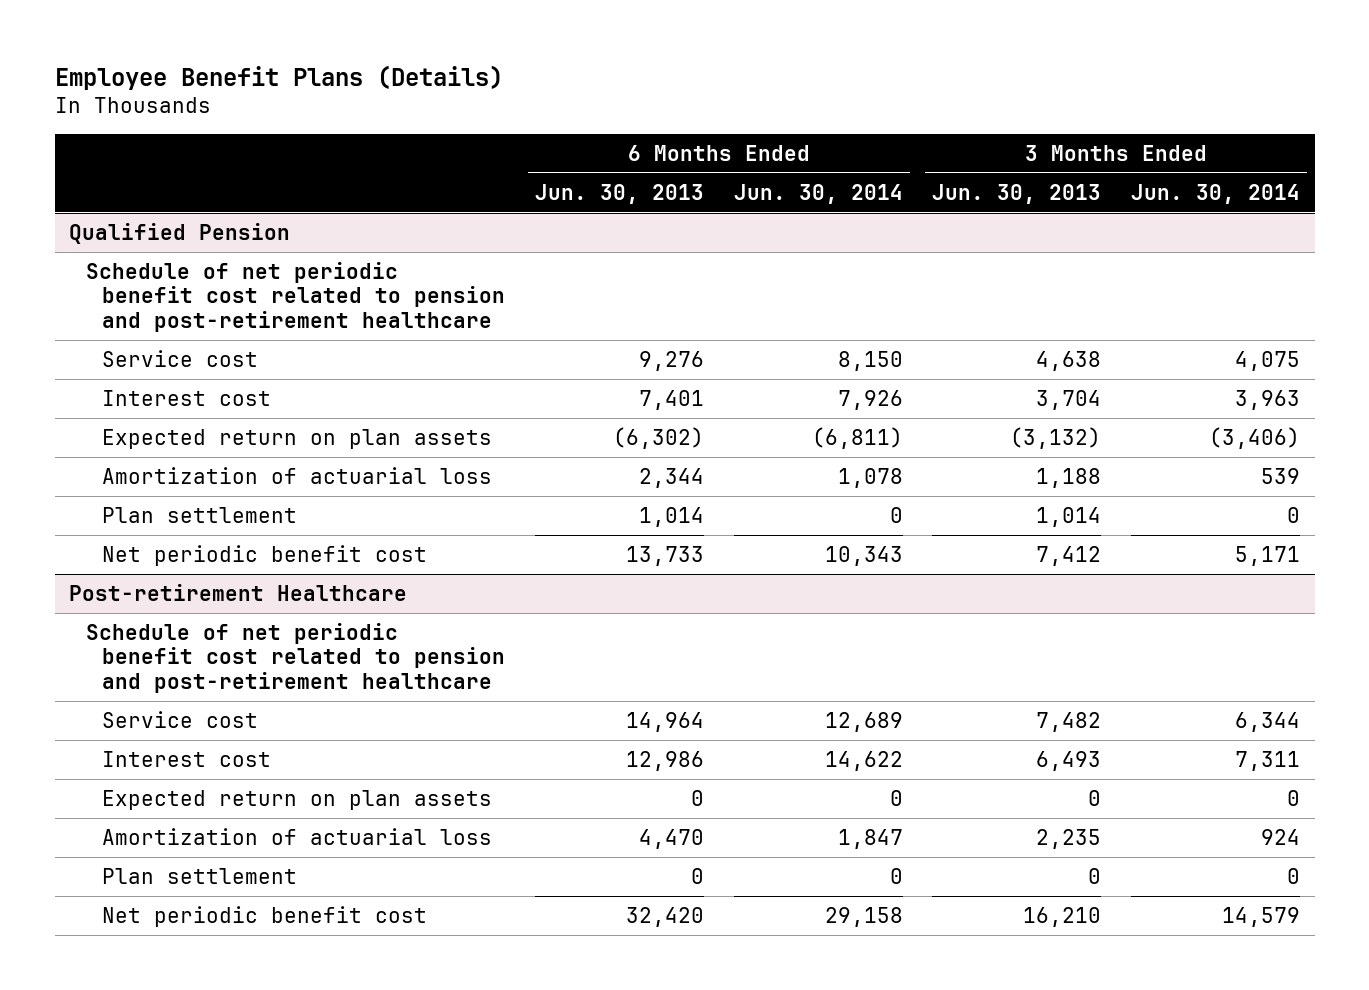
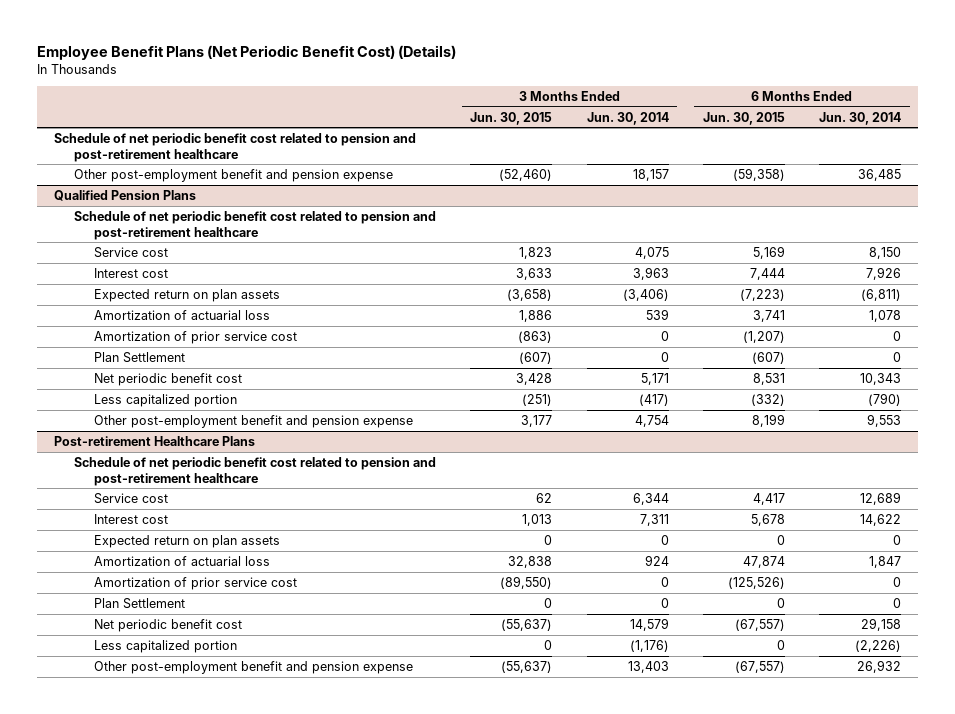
[54,65,503,91] Employee Benefit Plans (Details) -> [37,44,457,60] Employee Benefit Plans (Net Periodic Benefit Cost) (Details)
[535,183,705,204] Jun. 30, 2013 -> none
[932,183,1102,204] Jun. 30, 2013 -> none
none -> [470,111,553,125] Jun. 30, 2015
none -> [702,111,785,125] Jun. 30, 2015
[69,222,291,244] Qualified Pension -> none
none -> [74,168,394,182] Other post-employment benefit and pension expense
none -> [54,189,197,201] Qualified Pension Plans
none -> [74,210,437,240] Schedule of net periodic benefit cost related to pension and post-retirement healthcare
none -> [94,330,298,344] Amortization of prior service cost
[102,506,298,523] Plan settlement -> [94,351,186,363] Plan Settlement
none -> [94,393,238,407] Less capitalized portion
none -> [94,414,414,428] Other post-employment benefit and pension expense
[69,583,408,601] Post-retirement Healthcare -> [54,435,256,446] Post-retirement Healthcare Plans
none -> [94,576,298,590] Amortization of prior service cost
[102,867,298,884] Plan settlement -> [94,597,186,609] Plan Settlement
none -> [94,639,238,653] Less capitalized portion
none -> [94,660,414,674] Other post-employment benefit and pension expense

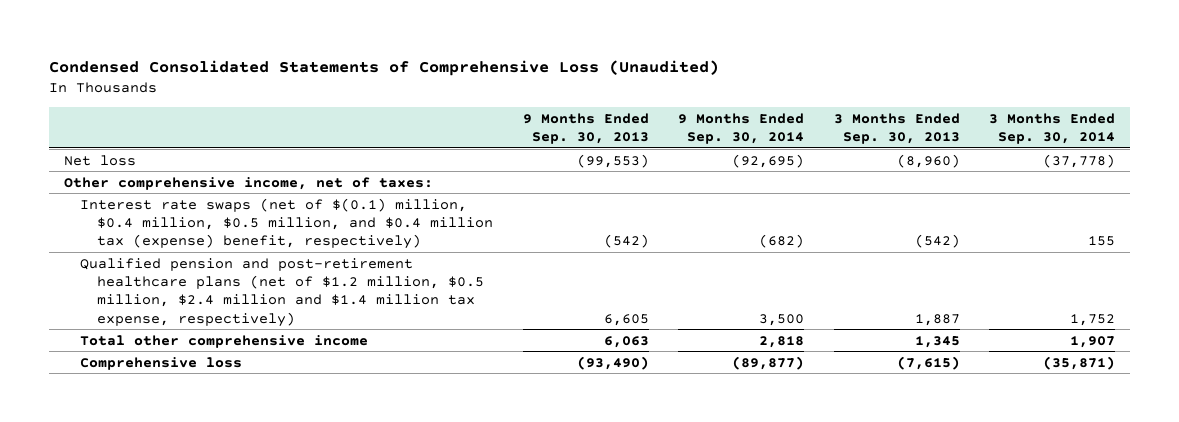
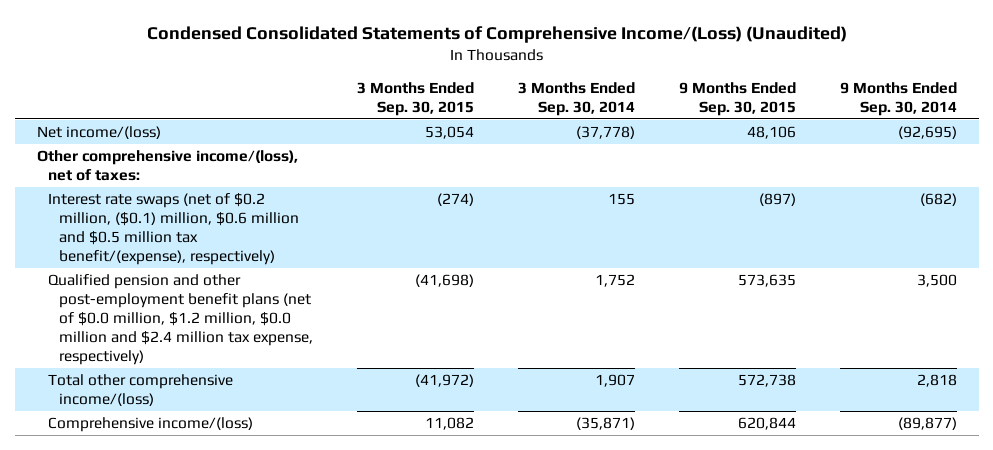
[49,60,720,77] Condensed Consolidated Statements of Comprehensive Loss (Unaudited) -> [146,26,847,44] Condensed Consolidated Statements of Comprehensive Income/(Loss) (Unaudited)
[522,112,649,145] 9 Months Ended Sep. 30, 2013 -> none
[833,112,960,145] 3 Months Ended Sep. 30, 2013 -> none
none -> [356,81,474,116] 3 Months Ended Sep. 30, 2015
none -> [678,81,796,116] 9 Months Ended Sep. 30, 2015
[63,154,136,166] Net loss -> [36,126,161,140] Net income/(loss)
[63,176,433,190] Other comprehensive income, net of taxes: -> [36,150,298,182] Other comprehensive income/(loss), net of taxes:
[80,197,494,250] Interest rate swaps (net of $(0.1) million, $0.4 million, $0.5 million, and $0.4 million tax (expense) benefit, respectively) -> [47,193,299,265] Interest rate swaps (net of $0.2 million, ($0.1) million, $0.6 million and $0.5 million tax benefit/(expense), respectively)
[80,257,485,327] Qualified pension and post-retirement healthcare plans (net of $1.2 million, $0.5 million, $2.4 million and $1.4 million tax expense, respectively) -> [47,274,313,365] Qualified pension and other post-employment benefit plans (net of $0.0 million, $1.2 million, $0.0 million and $2.4 million tax expense, respectively)
[80,334,369,348] Total other comprehensive income -> [47,374,233,407] Total other comprehensive income/(loss)
[80,356,243,370] Comprehensive loss -> [47,417,253,433] Comprehensive income/(loss)

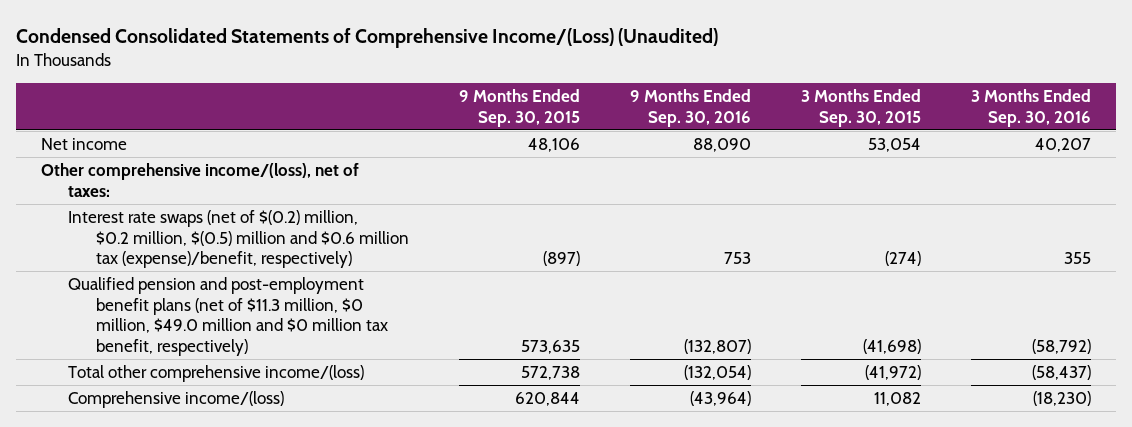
[517,81,635,116] 3 Months Ended Sep. 30, 2014 -> none
[839,81,957,116] 9 Months Ended Sep. 30, 2014 -> none
none -> [629,89,751,127] 9 Months Ended Sep. 30, 2016
none -> [971,89,1092,127] 3 Months Ended Sep. 30, 2016
[36,126,161,140] Net income/(loss) -> [41,137,128,150] Net income
[47,193,299,265] Interest rate swaps (net of $0.2 million, ($0.1) million, $0.6 million and $0.5 million tax benefit/(expense), respectively) -> [68,209,409,269] Interest rate swaps (net of $(0.2) million, $0.2 million, $(0.5) million and $0.6 million tax (expense)/benefit, respectively)
[47,274,313,365] Qualified pension and other post-employment benefit plans (net of $0.0 million, $1.2 million, $0.0 million and $2.4 million tax expense, respectively) -> [68,276,388,357] Qualified pension and post-employment benefit plans (net of $11.3 million, $0 million, $49.0 million and $0 million tax benefit, respectively)

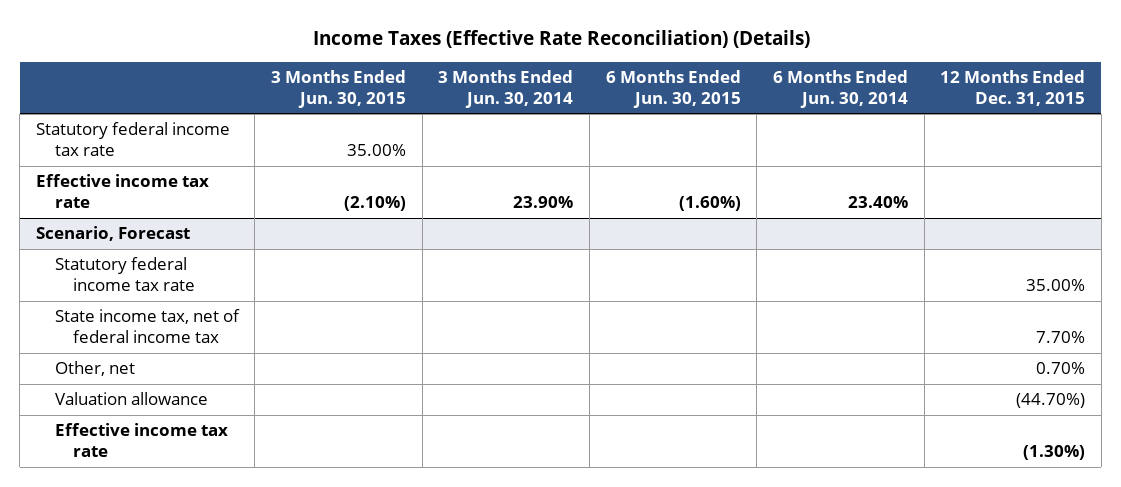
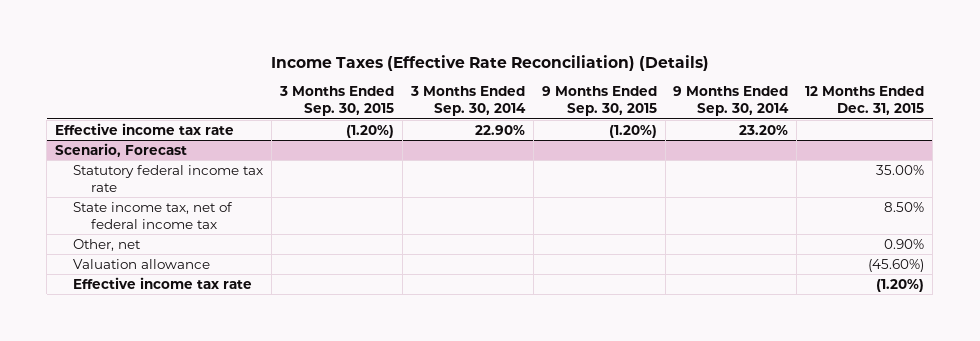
[270,69,406,108] 3 Months Ended Jun. 30, 2015 -> none
[438,69,574,108] 3 Months Ended Jun. 30, 2014 -> none
[605,69,741,108] 6 Months Ended Jun. 30, 2015 -> none
[772,69,908,108] 6 Months Ended Jun. 30, 2014 -> none
none -> [278,86,394,117] 3 Months Ended Sep. 30, 2015
none -> [409,86,526,117] 3 Months Ended Sep. 30, 2014
none -> [541,86,657,117] 9 Months Ended Sep. 30, 2015
none -> [673,86,790,117] 9 Months Ended Sep. 30, 2014
[35,122,230,157] Statutory federal income tax rate -> none
[1036,331,1086,344] 7.70% -> [884,201,925,212] 8.50%
[1036,362,1086,375] 0.70% -> [884,238,925,249] 0.90%
[1016,393,1086,409] (44.70%) -> [868,258,925,272] (45.60%)
[1023,445,1086,461] (1.30%) -> [876,278,925,292] (1.20%)

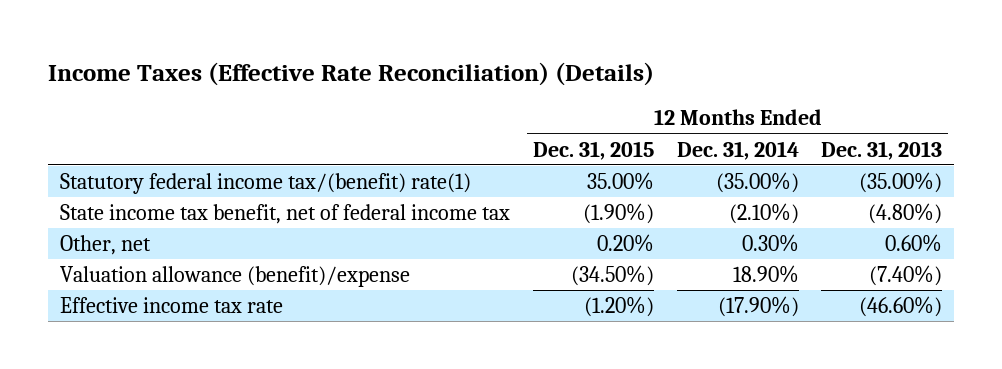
[278,86,394,117] 3 Months Ended Sep. 30, 2015 -> none
[409,86,526,117] 3 Months Ended Sep. 30, 2014 -> none
[541,86,657,117] 9 Months Ended Sep. 30, 2015 -> none
[673,86,790,117] 9 Months Ended Sep. 30, 2014 -> none
none -> [676,140,799,160] Dec. 31, 2014
none -> [821,140,943,160] Dec. 31, 2013
[55,122,235,135] Effective income tax rate -> none
[55,142,188,157] Scenario, Forecast -> none
[72,164,263,192] Statutory federal income tax rate -> [59,172,471,194] Statutory federal income tax/(benefit) rate(1)
[72,201,233,229] State income tax, net of federal income tax -> [59,203,510,224] State income tax benefit, net of federal income tax
[884,201,925,212] 8.50% -> [582,202,654,224] (1.90%)
[884,238,925,249] 0.90% -> [596,233,654,252] 0.20%
[72,258,210,269] Valuation allowance -> [59,265,410,287] Valuation allowance (benefit)/expense
[868,258,925,272] (45.60%) -> [570,264,654,286] (34.50%)

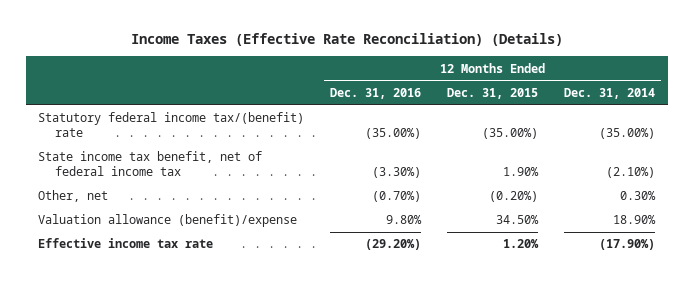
[821,140,943,160] Dec. 31, 2013 -> none
none -> [330,87,422,99] Dec. 31, 2016
[59,172,471,194] Statutory federal income tax/(benefit) rate(1) -> [38,112,305,138] Statutory federal income tax/(benefit) rate
[586,171,654,190] 35.00% -> [482,128,539,140] (35.00%)
[582,202,654,224] (1.90%) -> [503,167,540,177] 1.90%
[596,233,654,252] 0.20% -> [489,191,539,203] (0.20%)
[570,264,654,286] (34.50%) -> [496,215,540,225] 34.50%
[583,295,654,317] (1.20%) -> [503,239,540,249] 1.20%

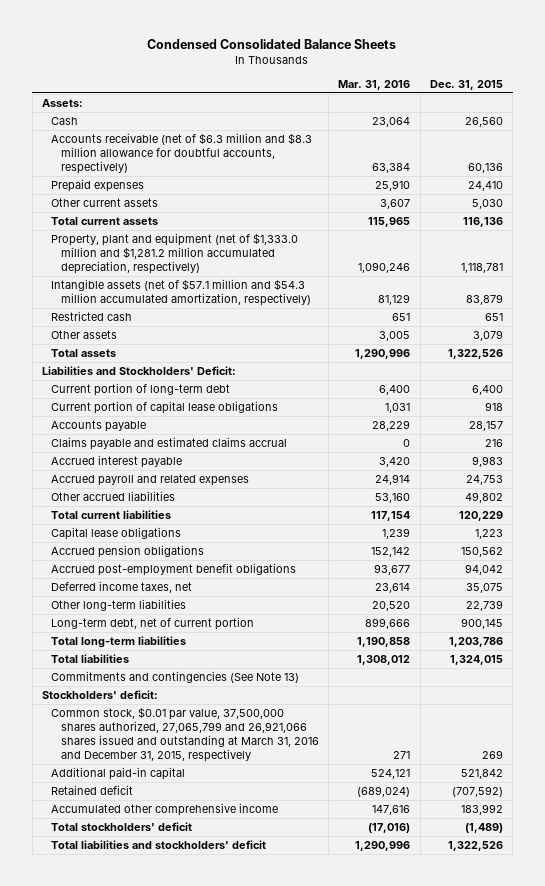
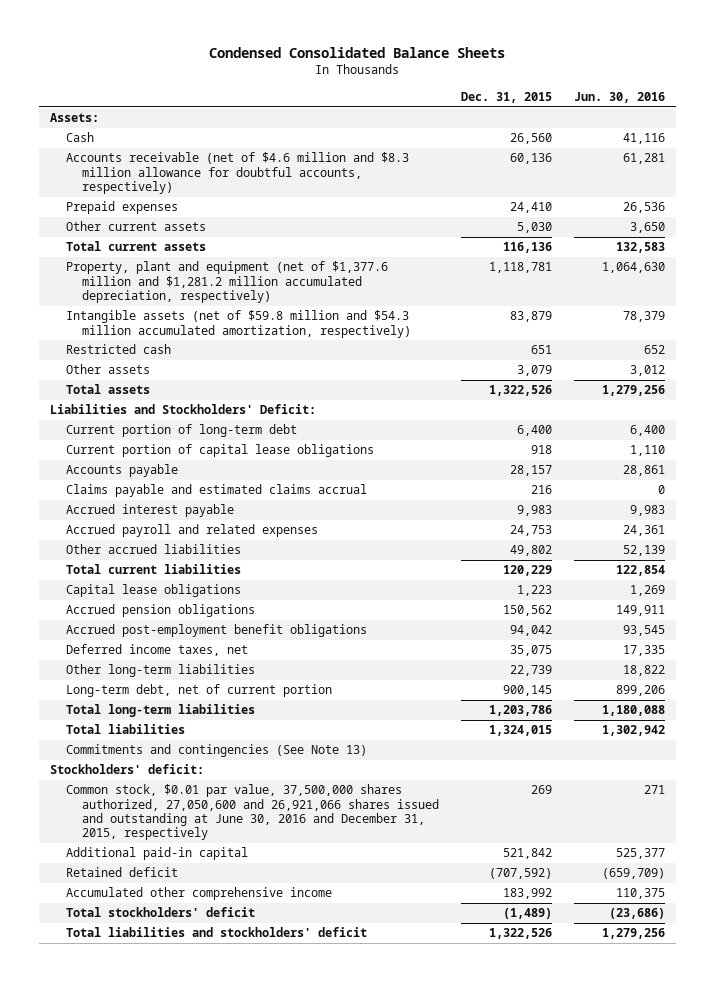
[338,79,411,90] Mar. 31, 2016 -> none
none -> [573,91,665,103] Jun. 30, 2016
[51,132,313,175] Accounts receivable (net of $6.3 million and $8.3 million allowance for doubtful accounts, respectively) -> [66,152,410,194] Accounts receivable (net of $4.6 million and $8.3 million allowance for doubtful accounts, respectively)
[51,232,299,275] Property, plant and equipment (net of $1,333.0 million and $1,281.2 million accumulated depreciation, respectively) -> [66,261,389,303] Property, plant and equipment (net of $1,377.6 million and $1,281.2 million accumulated depreciation, respectively)
[51,278,312,306] Intangible assets (net of $57.1 million and $54.3 million accumulated amortization, respectively) -> [66,310,412,338] Intangible assets (net of $59.8 million and $54.3 million accumulated amortization, respectively)
[51,706,320,763] Common stock, $0.01 par value, 37,500,000 shares authorized, 27,065,799 and 26,921,066 shares issued and outstanding at March 31, 2016 and December 31, 2015, respectively -> [66,784,440,841] Common stock, $0.01 par value, 37,500,000 shares authorized, 27,050,600 and 26,921,066 shares issued and outstanding at June 30, 2016 and December 31, 2015, respectively

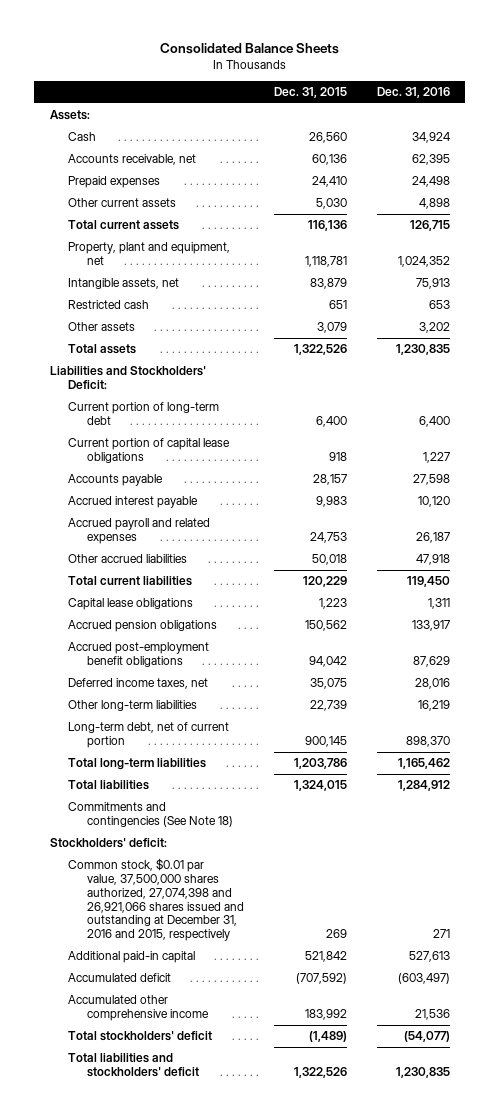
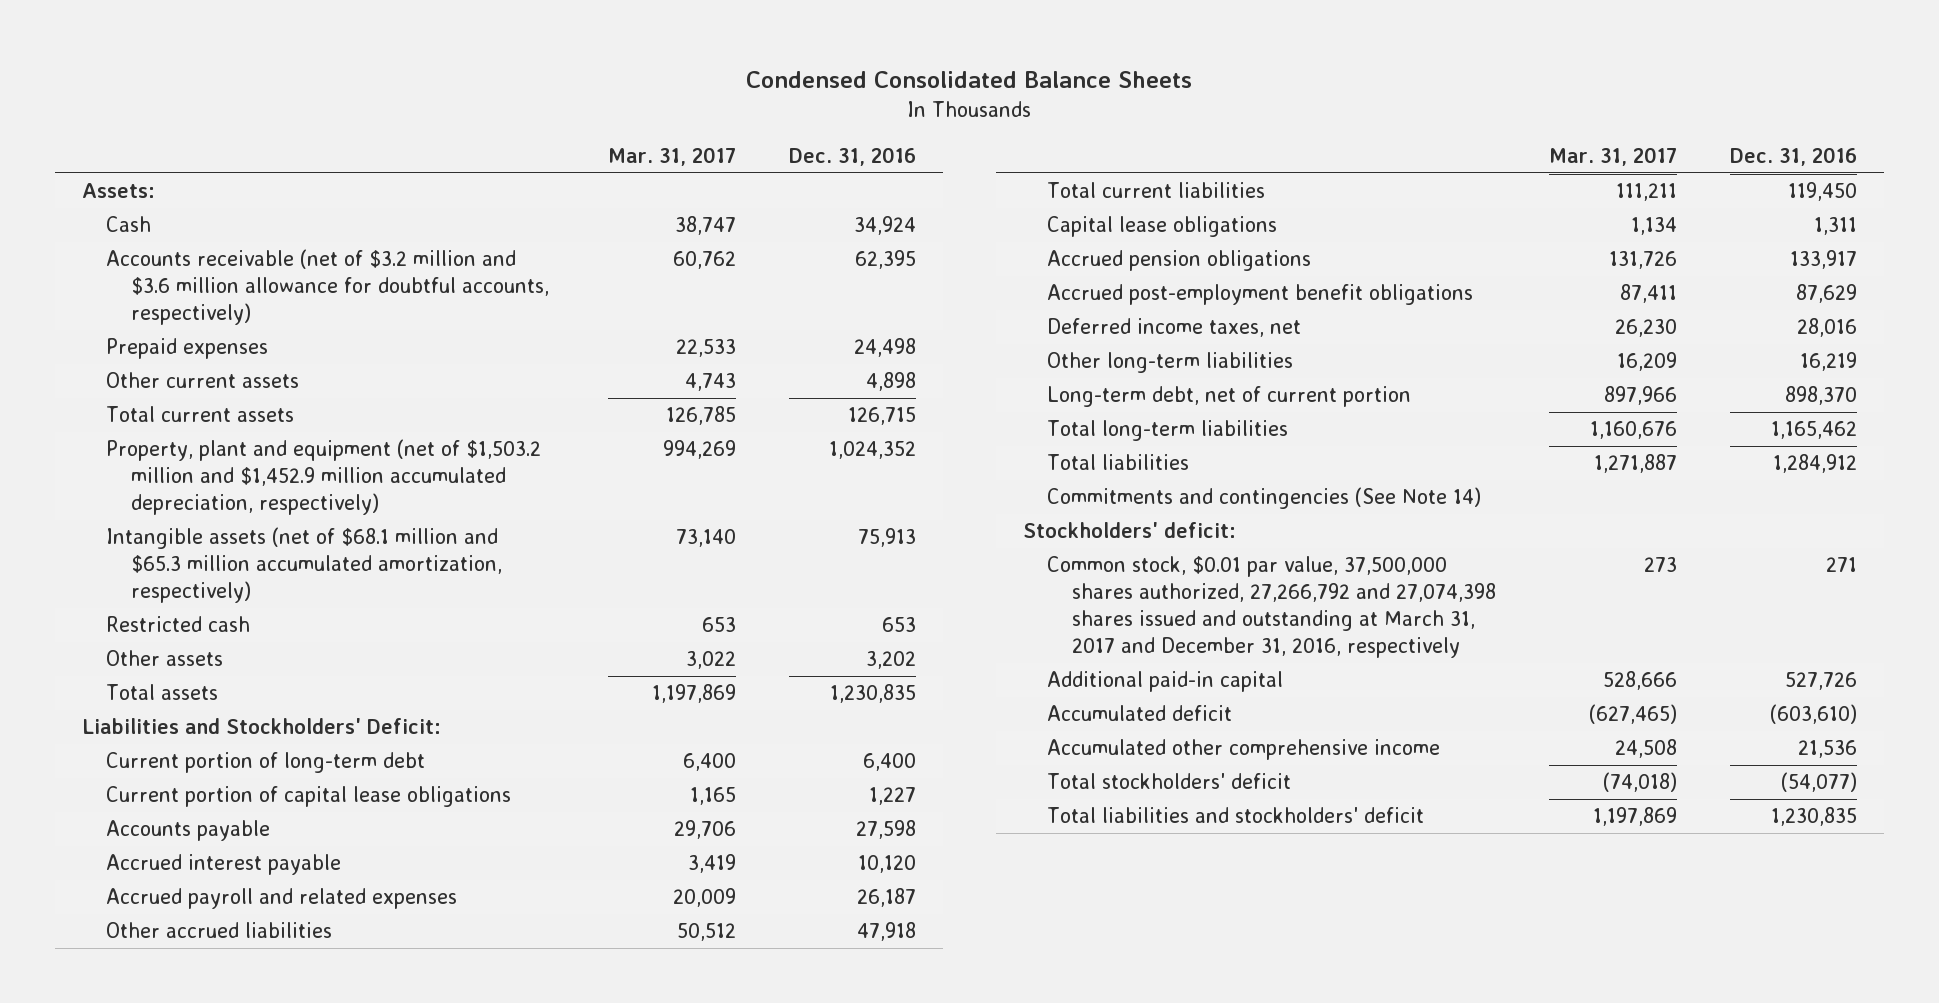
[159,42,339,54] Consolidated Balance Sheets -> [746,71,1193,89] Condensed Consolidated Balance Sheets
[273,87,347,99] Dec. 31, 2015 -> none
none -> [608,147,737,167] Mar. 31, 2017
[68,154,197,166] Accounts receivable, net -> [106,249,549,326] Accounts receivable (net of $3.2 million and $3.6 million allowance for doubtful accounts, respectively)
[68,242,231,266] Property, plant and equipment, net -> [106,439,542,516] Property, plant and equipment (net of $1,503.2 million and $1,452.9 million accumulated depreciation, respectively)
[68,278,180,290] Intangible assets, net -> [106,527,502,604] Intangible assets (net of $68.1 million and $65.3 million accumulated amortization, respectively)
[68,802,233,828] Commitments and contingencies (See Note 18) -> [1047,487,1482,510] Commitments and contingencies (See Note 14)
[68,858,244,942] Common stock, $0.01 par value, 37,500,000 shares authorized, 27,074,398 and 26,921,066 shares issued and outstanding at December 31, 2016 and 2015, respectively -> [1047,556,1497,658] Common stock, $0.01 par value, 37,500,000 shares authorized, 27,266,792 and 27,074,398 shares issued and outstanding at March 31, 2017 and December 31, 2016, respectively
[409,951,451,963] 527,613 -> [1785,672,1858,691] 527,726
[398,973,451,985] (603,497) -> [1770,704,1858,725] (603,610)

